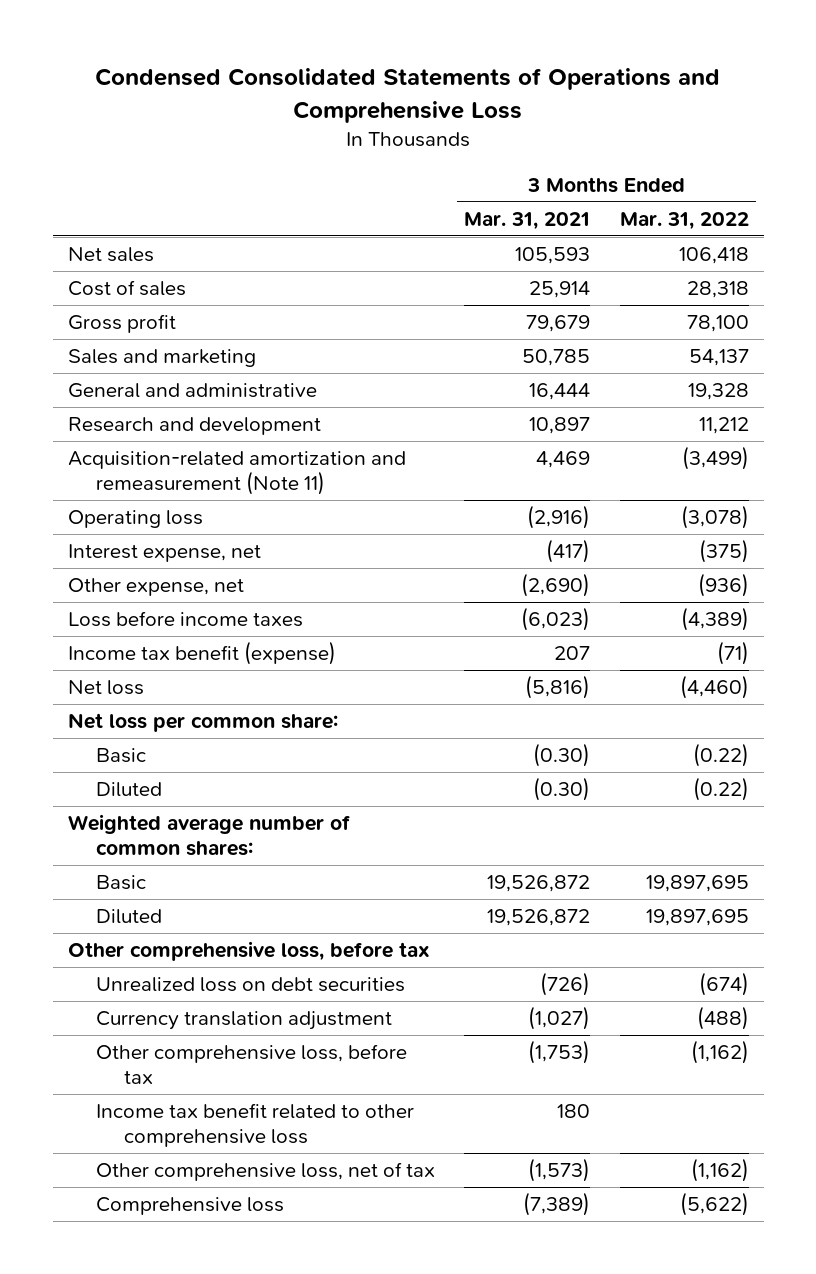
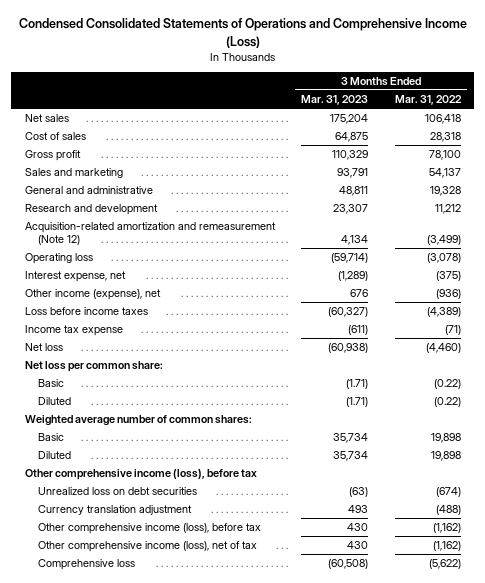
[95,68,721,123] Condensed Consolidated Statements of Operations and Comprehensive Loss -> [18,18,467,48] Condensed Consolidated Statements of Operations and Comprehensive Income (Loss)
[464,211,591,230] Mar. 31, 2021 -> none
none -> [301,95,369,106] Mar. 31, 2023
[67,451,406,496] Acquisition-related amortization and remeasurement (Note 11) -> [24,222,276,246] Acquisition-related amortization and remeasurement (Note 12)
[67,578,244,597] Other expense, net -> [24,289,161,301] Other income (expense), net
[67,641,336,666] Income tax benefit (expense) -> [24,325,123,337] Income tax expense
[645,875,749,893] 19,897,695 -> [430,433,461,444] 19,898
[645,909,749,927] 19,897,695 -> [430,451,461,462] 19,898
[67,941,430,962] Other comprehensive loss, before tax -> [24,469,257,481] Other comprehensive income (loss), before tax
[95,1103,414,1148] Income tax benefit related to other comprehensive loss -> none
[95,1044,407,1085] Other comprehensive loss, before tax -> [37,523,261,535] Other comprehensive income (loss), before tax
[95,1162,435,1182] Other comprehensive loss, net of tax -> [37,541,257,553] Other comprehensive income (loss), net of tax

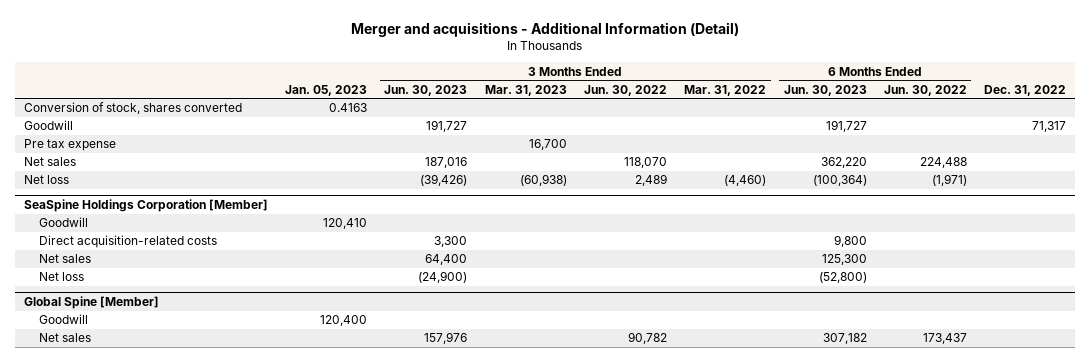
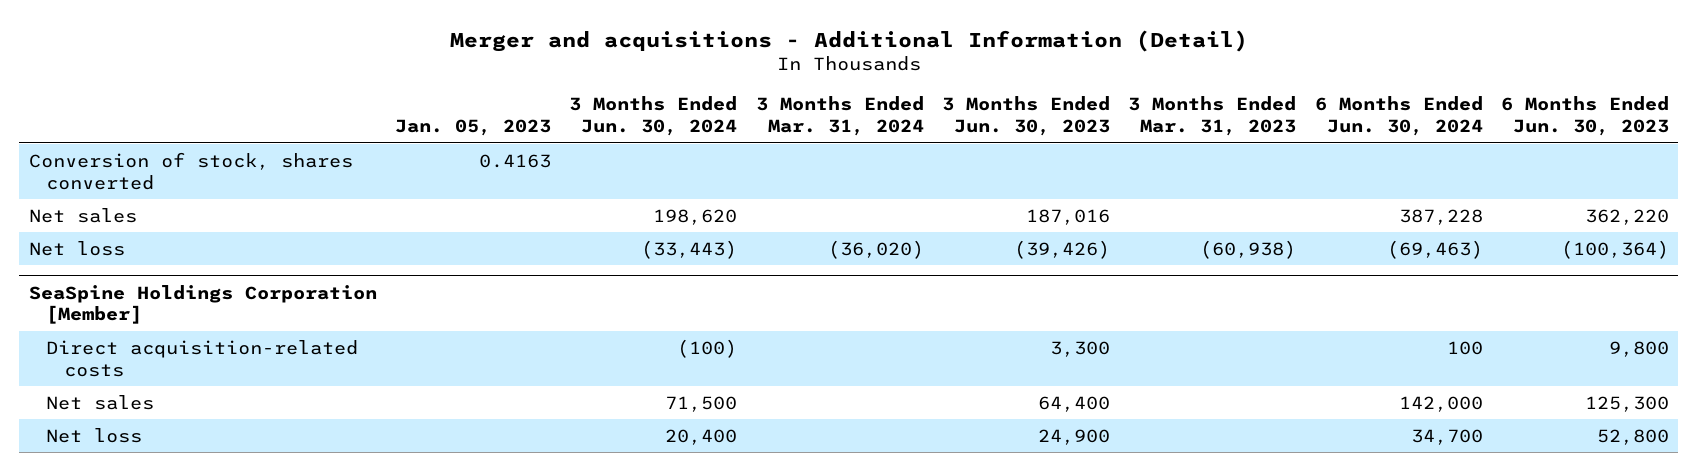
[584,84,668,96] Jun. 30, 2022 -> none
[684,84,767,96] Mar. 31, 2022 -> none
[884,84,968,96] Jun. 30, 2022 -> none
[984,84,1067,96] Dec. 31, 2022 -> none
none -> [569,96,738,137] 3 Months Ended Jun. 30, 2024
none -> [755,96,924,137] 3 Months Ended Mar. 31, 2024
none -> [1314,96,1483,137] 6 Months Ended Jun. 30, 2024
[23,120,73,131] Goodwill -> none
[23,139,116,152] Pre tax expense -> none
[38,217,88,228] Goodwill -> none
[23,296,159,310] Global Spine [Member] -> none
[38,314,88,325] Goodwill -> none
[38,333,91,343] Net sales -> none
[418,271,468,284] (24,900) -> [1037,428,1110,445] 24,900
[818,272,867,284] (52,800) -> [1597,428,1670,445] 52,800

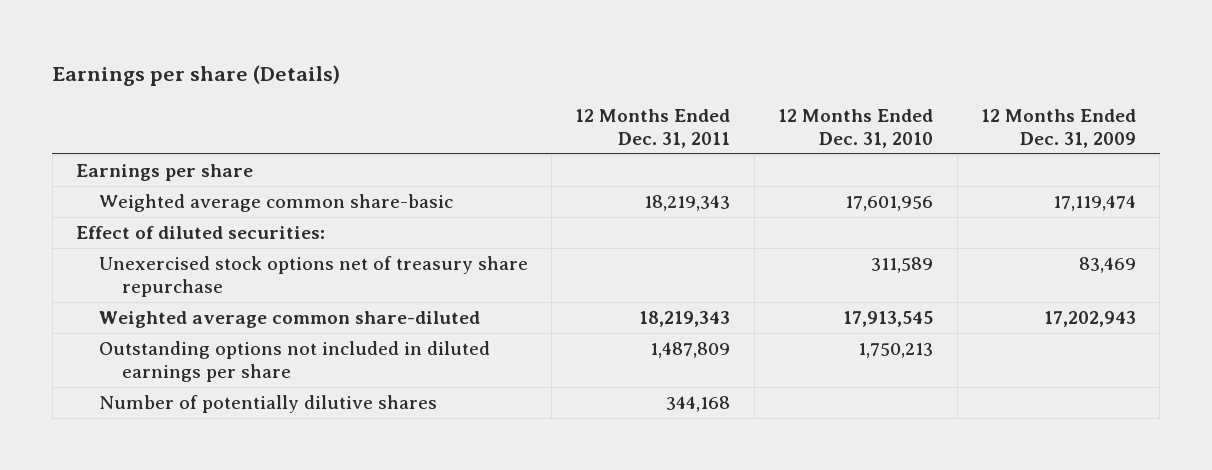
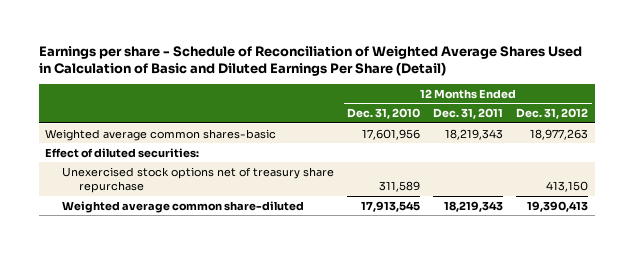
[52,65,341,87] Earnings per share (Details) -> [38,45,582,77] Earnings per share - Schedule of Reconciliation of Weighted Average Shares Used in Calculation of Basic and Diluted Earnings Per Share (Detail)
[980,108,1136,148] 12 Months Ended Dec. 31, 2009 -> none
none -> [516,108,589,120] Dec. 31, 2012
[75,163,253,181] Earnings per share -> none
[98,193,453,212] Weighted average common share-basic -> [45,128,277,141] Weighted average common shares-basic
[98,340,490,382] Outstanding options not included in diluted earnings per share -> none
[98,394,437,413] Number of potentially dilutive shares -> none

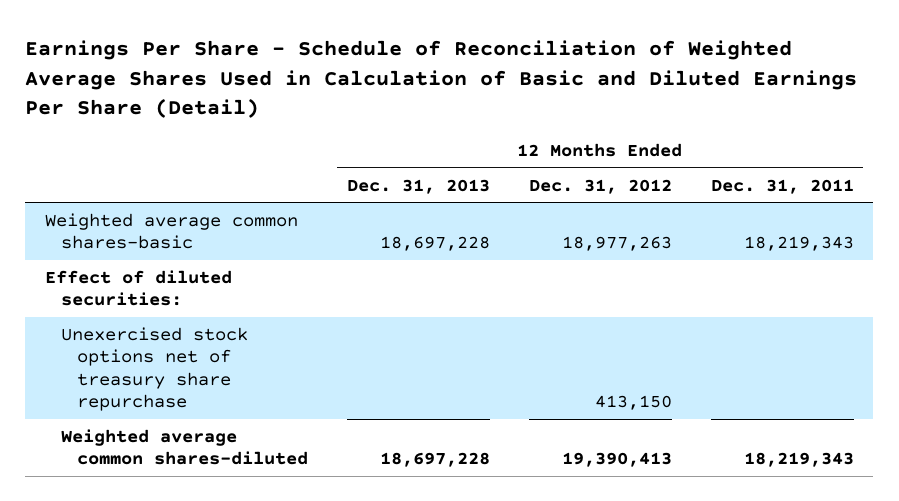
[38,45,582,77] Earnings per share - Schedule of Reconciliation of Weighted Average Shares Used in Calculation of Basic and Diluted Earnings Per Share (Detail) -> [25,39,858,119] Earnings Per Share - Schedule of Reconciliation of Weighted Average Shares Used in Calculation of Basic and Diluted Earnings Per Share (Detail)
[347,108,421,120] Dec. 31, 2010 -> none
none -> [346,178,490,194] Dec. 31, 2013
[61,200,304,213] Weighted average common share-diluted -> [60,428,308,466] Weighted average common shares-diluted

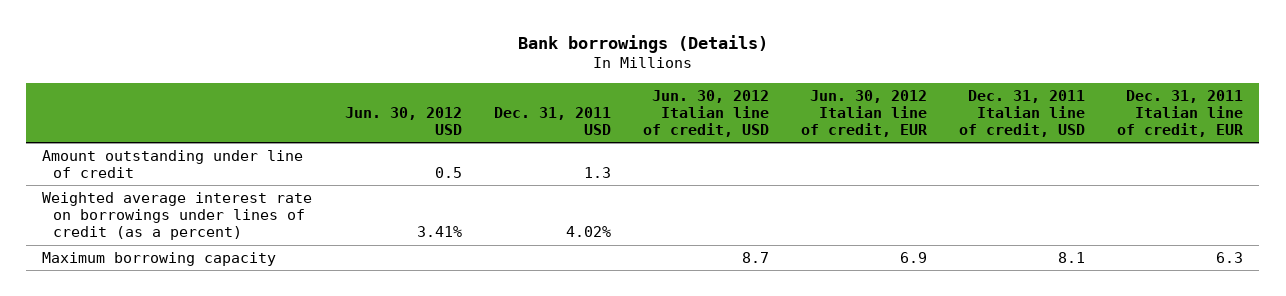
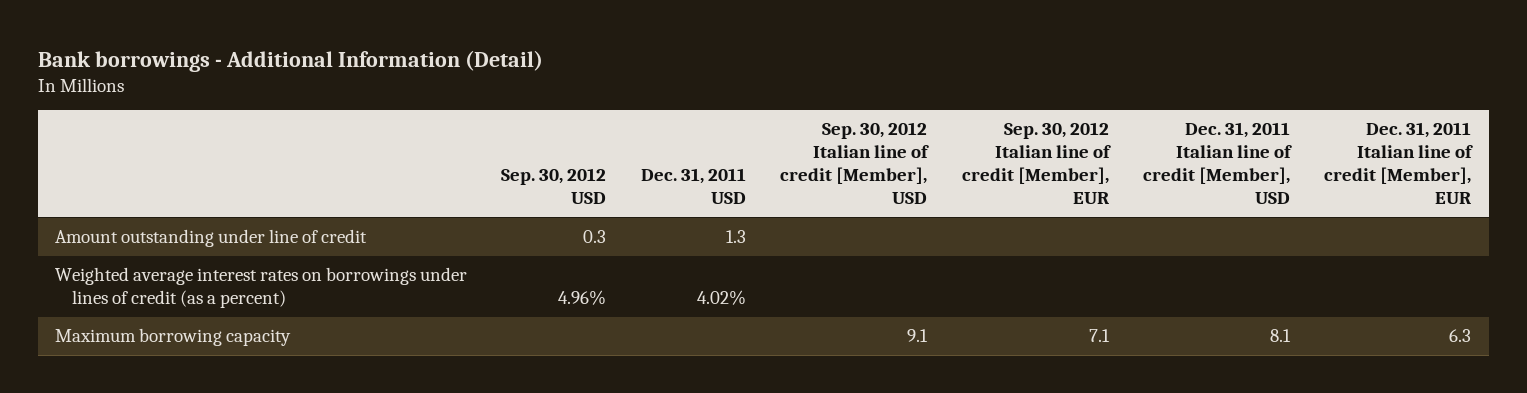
[517,34,768,53] Bank borrowings (Details) -> [37,49,543,72] Bank borrowings - Additional Information (Detail)
[344,106,462,136] Jun. 30, 2012 USD -> none
[642,89,769,138] Jun. 30, 2012 Italian line of credit, USD -> none
[800,89,928,138] Jun. 30, 2012 Italian line of credit, EUR -> none
[959,89,1086,138] Dec. 31, 2011 Italian line of credit, USD -> none
[1117,89,1245,138] Dec. 31, 2011 Italian line of credit, EUR -> none
none -> [501,168,607,205] Sep. 30, 2012 USD
none -> [780,122,930,205] Sep. 30, 2012 Italian line of credit [Member], USD
none -> [961,122,1111,205] Sep. 30, 2012 Italian line of credit [Member], EUR
none -> [1143,122,1293,205] Dec. 31, 2011 Italian line of credit [Member], USD
none -> [1324,122,1474,205] Dec. 31, 2011 Italian line of credit [Member], EUR
[42,191,313,241] Weighted average interest rate on borrowings under lines of credit (as a percent) -> [55,267,468,309] Weighted average interest rates on borrowings under lines of credit (as a percent)

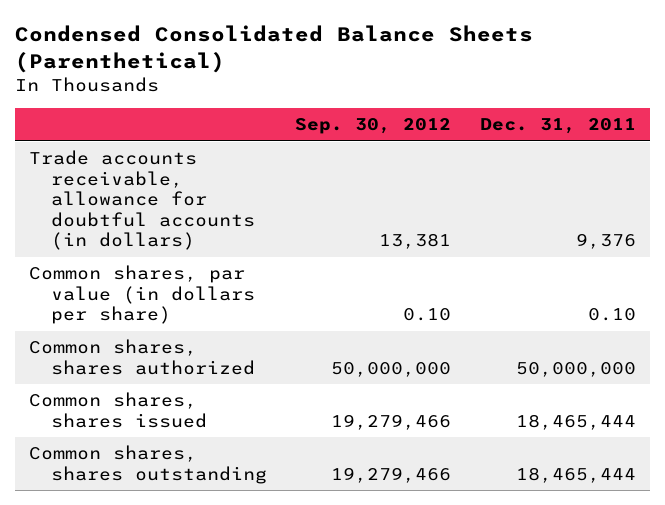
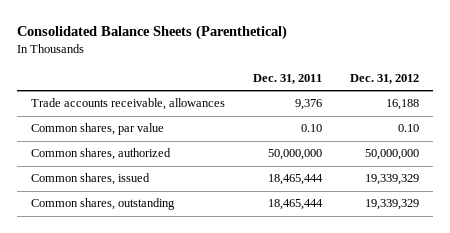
[14,25,533,73] Condensed Consolidated Balance Sheets (Parenthetical) -> [17,25,288,41] Consolidated Balance Sheets (Parenthetical)
[295,118,452,135] Sep. 30, 2012 -> none
none -> [349,73,419,84] Dec. 31, 2012
[28,150,255,251] Trade accounts receivable, allowance for doubtful accounts (in dollars) -> [31,98,226,111] Trade accounts receivable, allowances
[28,265,255,325] Common shares, par value (in dollars per share) -> [31,123,165,136] Common shares, par value
[28,339,255,375] Common shares, shares authorized -> [31,148,172,161] Common shares, authorized
[28,392,207,428] Common shares, shares issued -> [31,173,151,186] Common shares, issued
[28,445,267,484] Common shares, shares outstanding -> [31,198,176,211] Common shares, outstanding

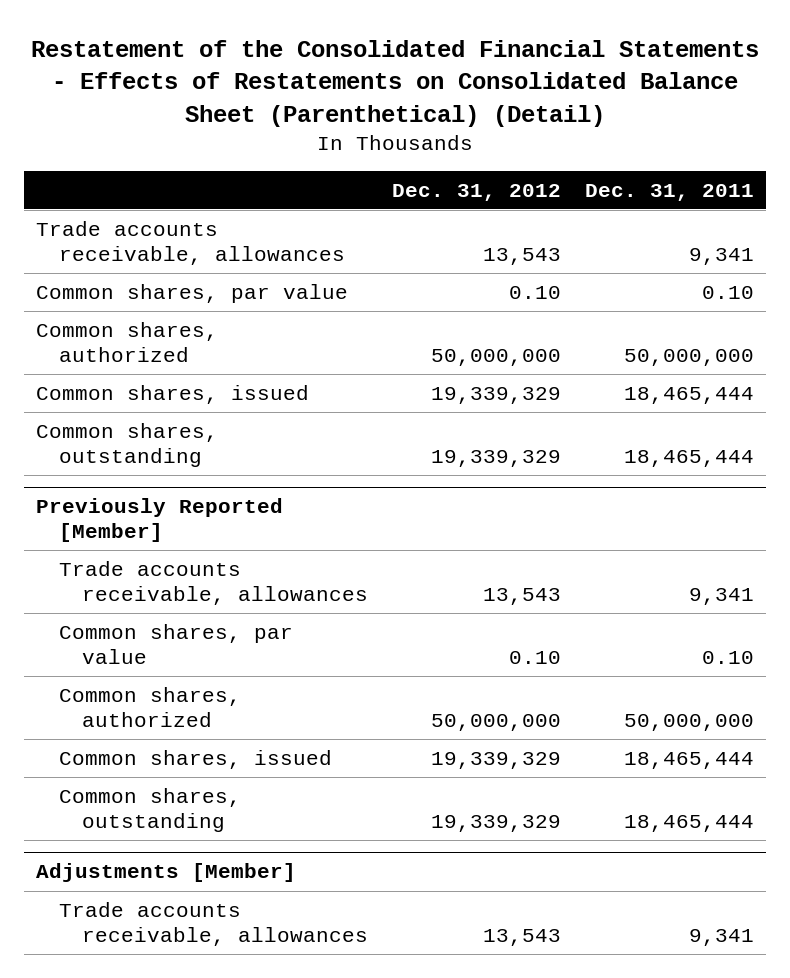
[17,25,288,41] Consolidated Balance Sheets (Parenthetical) -> [31,39,760,127] Restatement of the Consolidated Financial Statements - Effects of Restatements on Consolidated Balance Sheet (Parenthetical) (Detail)
[294,99,322,111] 9,376 -> [688,247,754,265] 9,341
[385,99,419,111] 16,188 -> [482,247,561,265] 13,543
none -> [36,498,284,543] Previously Reported [Member]
none -> [59,560,369,605] Trade accounts receivable, allowances
none -> [59,623,294,664] Common shares, par value
none -> [59,686,242,727] Common shares, authorized
none -> [59,749,333,769] Common shares, issued
none -> [59,787,242,832] Common shares, outstanding
none -> [36,863,297,883] Adjustments [Member]
none -> [59,901,369,946] Trade accounts receivable, allowances

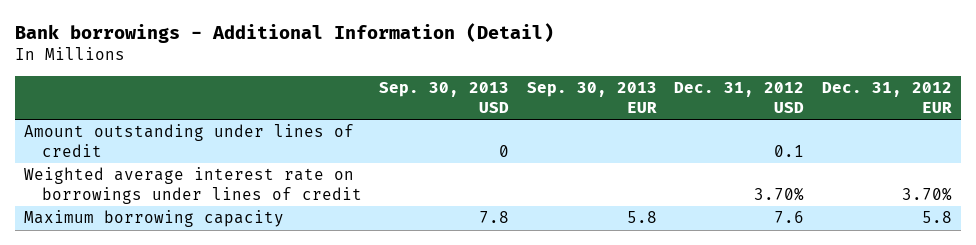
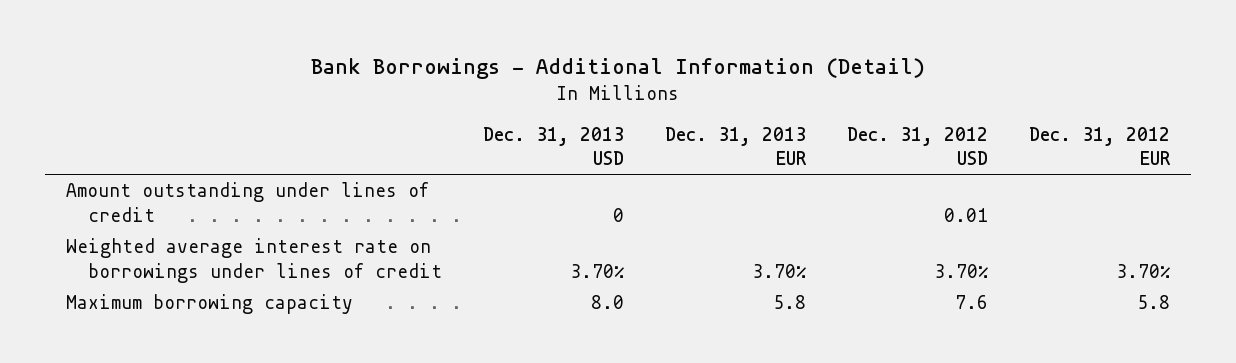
[15,23,555,44] Bank borrowings - Additional Information (Detail) -> [311,58,926,80] Bank Borrowings - Additional Information (Detail)
[379,82,510,114] Sep. 30, 2013 USD -> none
[526,82,657,114] Sep. 30, 2013 EUR -> none
none -> [482,126,624,166] Dec. 31, 2013 USD
none -> [664,126,807,166] Dec. 31, 2013 EUR
[774,144,805,157] 0.1 -> [944,207,989,222] 0.01

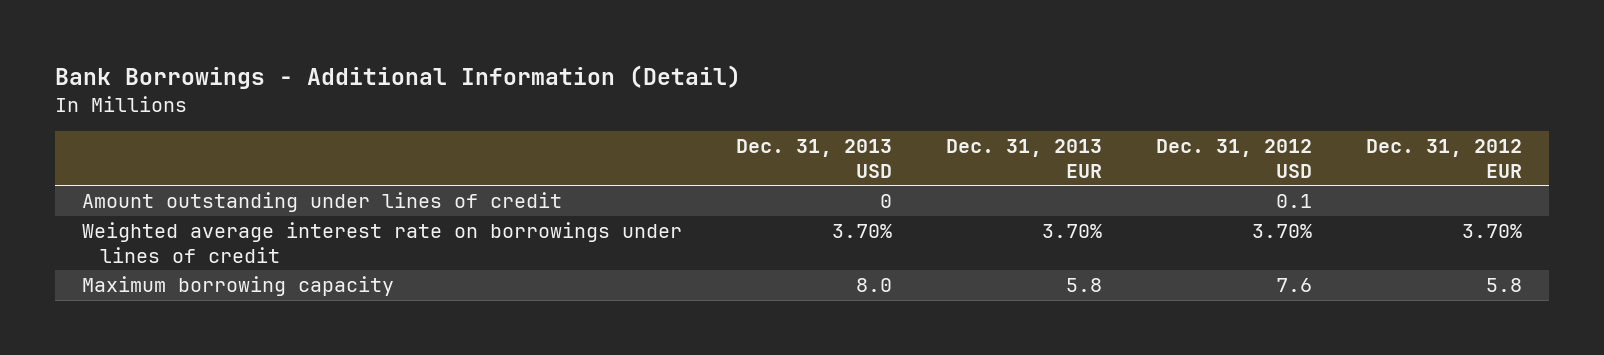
[944,207,989,222] 0.01 -> [1275,193,1312,208] 0.1

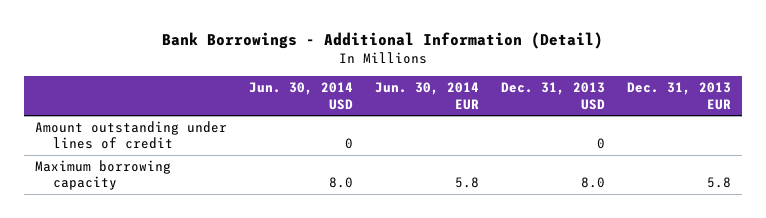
[1155,139,1312,178] Dec. 31, 2012 USD -> none
[1365,139,1522,178] Dec. 31, 2012 EUR -> none
none -> [249,82,354,110] Jun. 30, 2014 USD
none -> [375,82,480,110] Jun. 30, 2014 EUR
[81,221,682,263] Weighted average interest rate on borrowings under lines of credit -> none

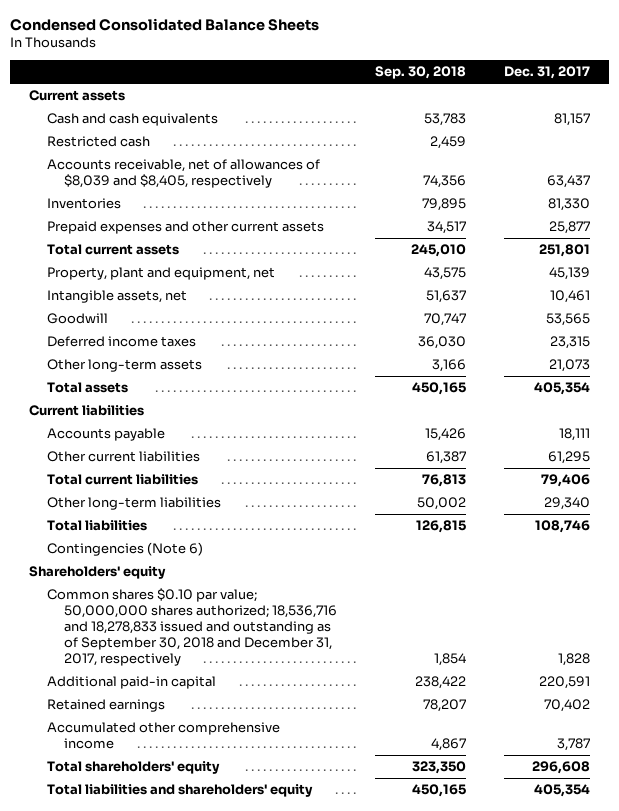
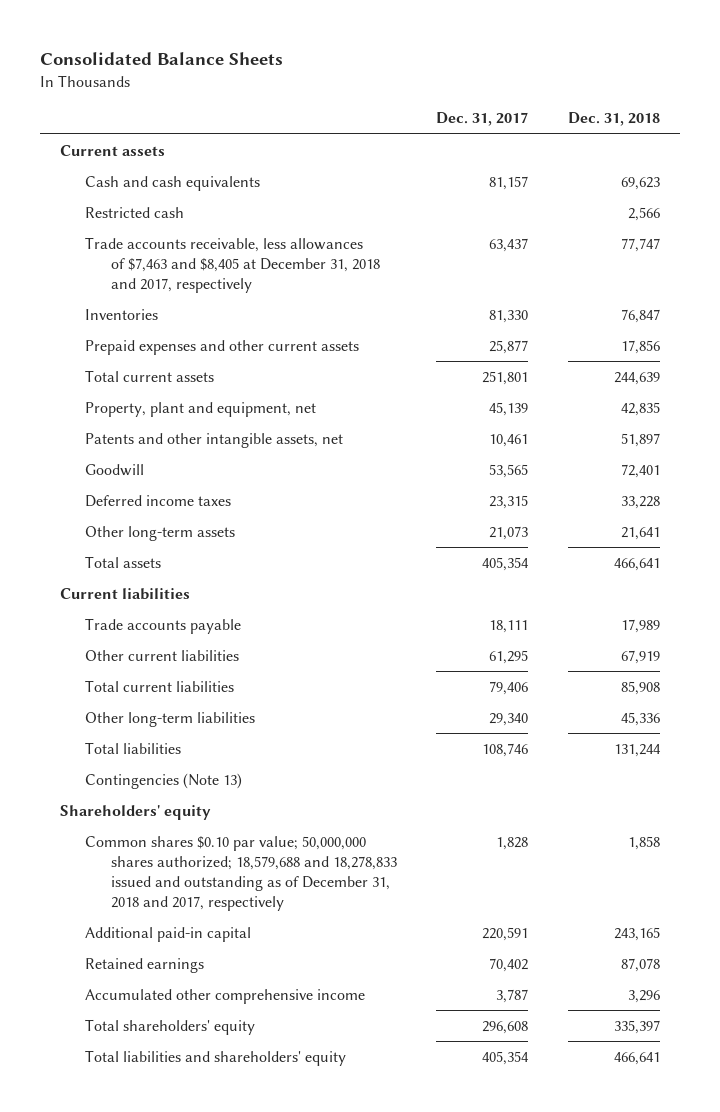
[10,18,320,32] Condensed Consolidated Balance Sheets -> [39,51,283,65] Consolidated Balance Sheets
[375,66,467,80] Sep. 30, 2018 -> none
none -> [568,112,661,127] Dec. 31, 2018
[46,159,320,189] Accounts receivable, net of allowances of $8,039 and $8,405, respectively -> [85,236,380,293] Trade accounts receivable, less allowances of $7,463 and $8,405 at December 31, 2018 and 2017, respectively
[46,290,187,304] Intangible assets, net -> [85,432,344,448] Patents and other intangible assets, net
[46,428,165,442] Accounts payable -> [85,617,242,634] Trade accounts payable
[46,542,203,557] Contingencies (Note 6) -> [85,772,243,789] Contingencies (Note 13)
[46,588,338,667] Common shares $0.10 par value; 50,000,000 shares authorized; 18,536,716 and 18,278,833 issued and outstanding as of September 30, 2018 and December 31, 2017, respectively -> [85,835,397,911] Common shares $0.10 par value; 50,000,000 shares authorized; 18,579,688 and 18,278,833 issued and outstanding as of December 31, 2018 and 2017, respectively

